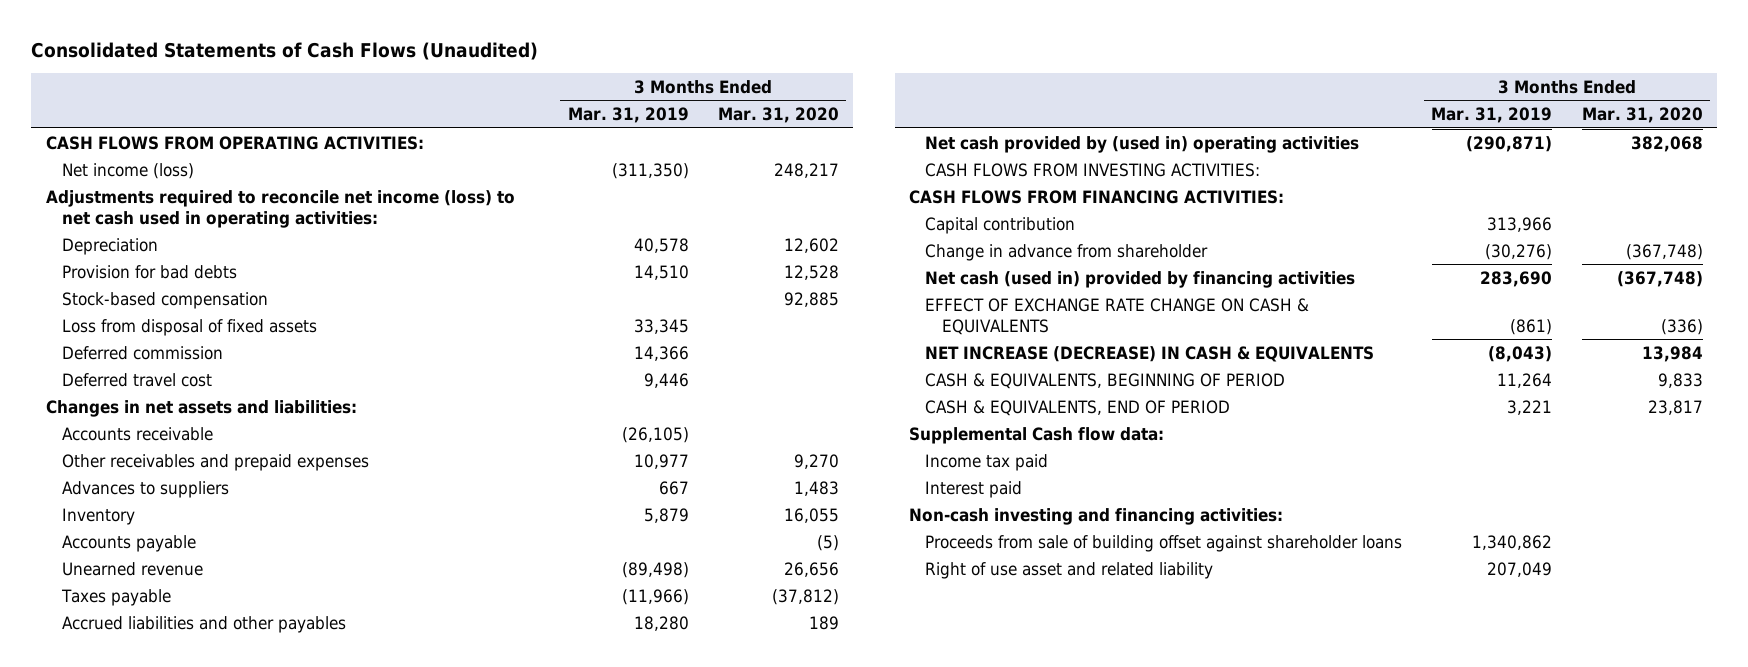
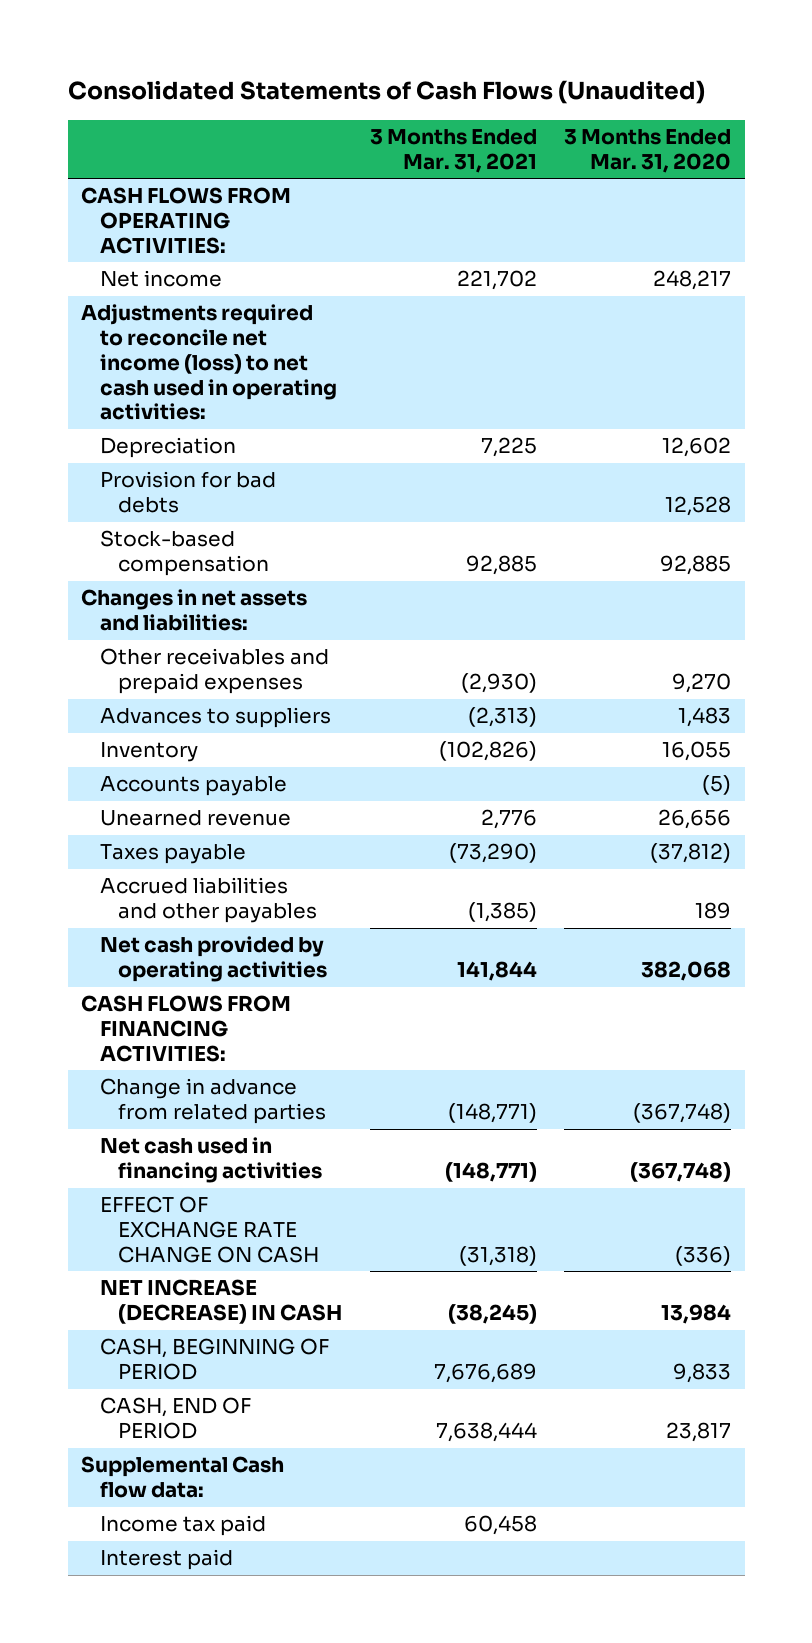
[567,107,689,124] Mar. 31, 2019 -> none
none -> [369,128,537,173] 3 Months Ended Mar. 31, 2021
[61,162,194,179] Net income (loss) -> [99,270,222,288] Net income
[61,318,317,336] Loss from disposal of fixed assets -> none
[61,345,223,360] Deferred commission -> none
[61,372,212,387] Deferred travel cost -> none
[61,426,213,441] Accounts receivable -> none
[925,162,1261,177] CASH FLOWS FROM INVESTING ACTIVITIES: -> none
[925,135,1360,153] Net cash provided by (used in) operating activities -> [99,936,328,983] Net cash provided by operating activities
[925,216,1076,234] Capital contribution -> none
[925,243,1209,261] Change in advance from shareholder -> [99,1078,327,1125] Change in advance from related parties
[925,270,1356,288] Net cash (used in) provided by financing activities -> [99,1137,323,1184] Net cash used in financing activities
[925,297,1310,335] EFFECT OF EXCHANGE RATE CHANGE ON CASH & EQUIVALENTS -> [99,1196,320,1263] EFFECT OF EXCHANGE RATE CHANGE ON CASH
[925,345,1375,362] NET INCREASE (DECREASE) IN CASH & EQUIVALENTS -> [99,1279,343,1325] NET INCREASE (DECREASE) IN CASH
[925,372,1286,389] CASH & EQUIVALENTS, BEGINNING OF PERIOD -> [99,1338,329,1381] CASH, BEGINNING OF PERIOD
[925,399,1231,416] CASH & EQUIVALENTS, END OF PERIOD -> [99,1397,251,1440] CASH, END OF PERIOD
[909,507,1284,525] Non-cash investing and financing activities: -> none
[925,534,1403,552] Proceeds from sale of building offset against shareholder loans -> none
[925,561,1214,579] Right of use asset and related liability -> none

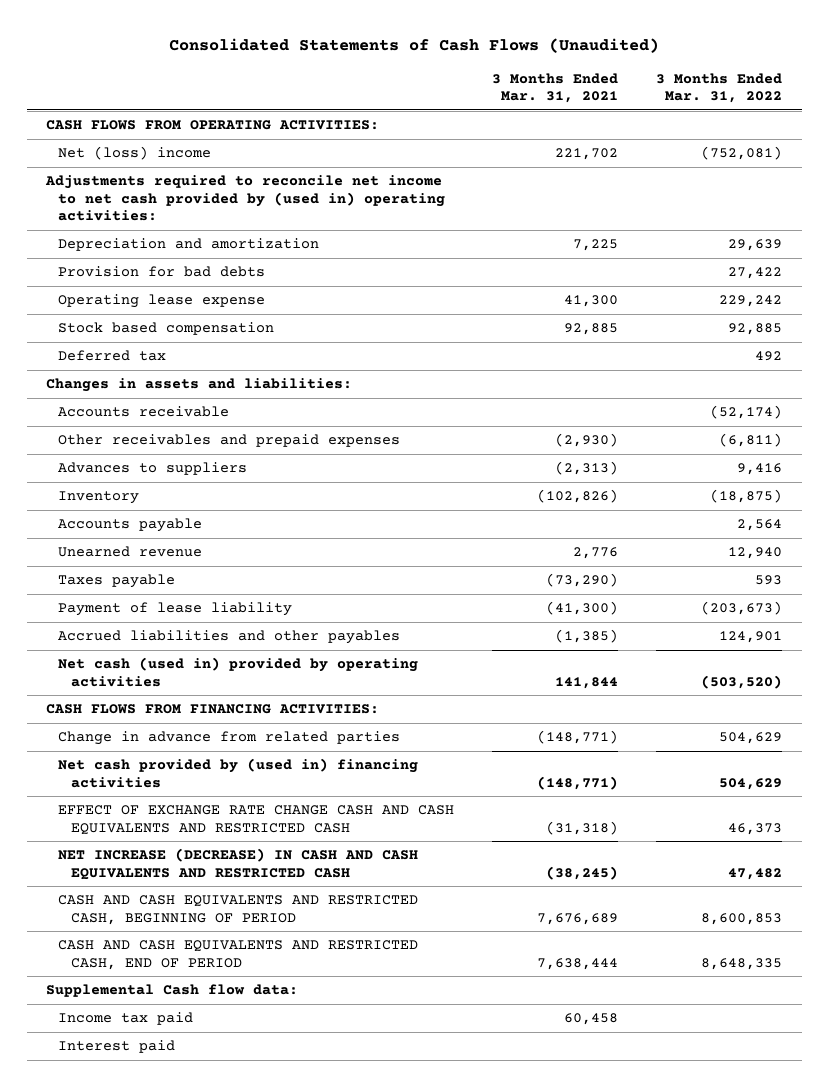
[564,128,732,173] 3 Months Ended Mar. 31, 2020 -> none
none -> [656,72,783,104] 3 Months Ended Mar. 31, 2022
[99,270,222,288] Net income -> [58,146,212,161] Net (loss) income
[81,304,337,421] Adjustments required to reconcile net income (loss) to net cash used in operating activities: -> [44,175,446,222] Adjustments required to reconcile net income to net cash provided by (used in) operating activities:
[99,437,236,459] Depreciation -> [58,238,320,252] Depreciation and amortization
none -> [58,294,266,309] Operating lease expense
[99,530,270,577] Stock-based compensation -> [58,322,275,336] Stock based compensation
none -> [58,350,167,362] Deferred tax
[81,589,308,632] Changes in net assets and liabilities: -> [45,378,352,393] Changes in assets and liabilities:
none -> [58,406,230,418] Accounts receivable
none -> [58,602,293,617] Payment of lease liability
[99,936,328,983] Net cash provided by operating activities -> [58,657,419,687] Net cash (used in) provided by operating activities
[99,1137,323,1184] Net cash used in financing activities -> [58,758,419,788] Net cash provided by (used in) financing activities
[99,1196,320,1263] EFFECT OF EXCHANGE RATE CHANGE ON CASH -> [58,805,455,835] EFFECT OF EXCHANGE RATE CHANGE CASH AND CASH EQUIVALENTS AND RESTRICTED CASH
[99,1279,343,1325] NET INCREASE (DECREASE) IN CASH -> [58,848,419,880] NET INCREASE (DECREASE) IN CASH AND CASH EQUIVALENTS AND RESTRICTED CASH
[99,1338,329,1381] CASH, BEGINNING OF PERIOD -> [58,895,419,925] CASH AND CASH EQUIVALENTS AND RESTRICTED CASH, BEGINNING OF PERIOD
[99,1397,251,1440] CASH, END OF PERIOD -> [58,940,419,970] CASH AND CASH EQUIVALENTS AND RESTRICTED CASH, END OF PERIOD

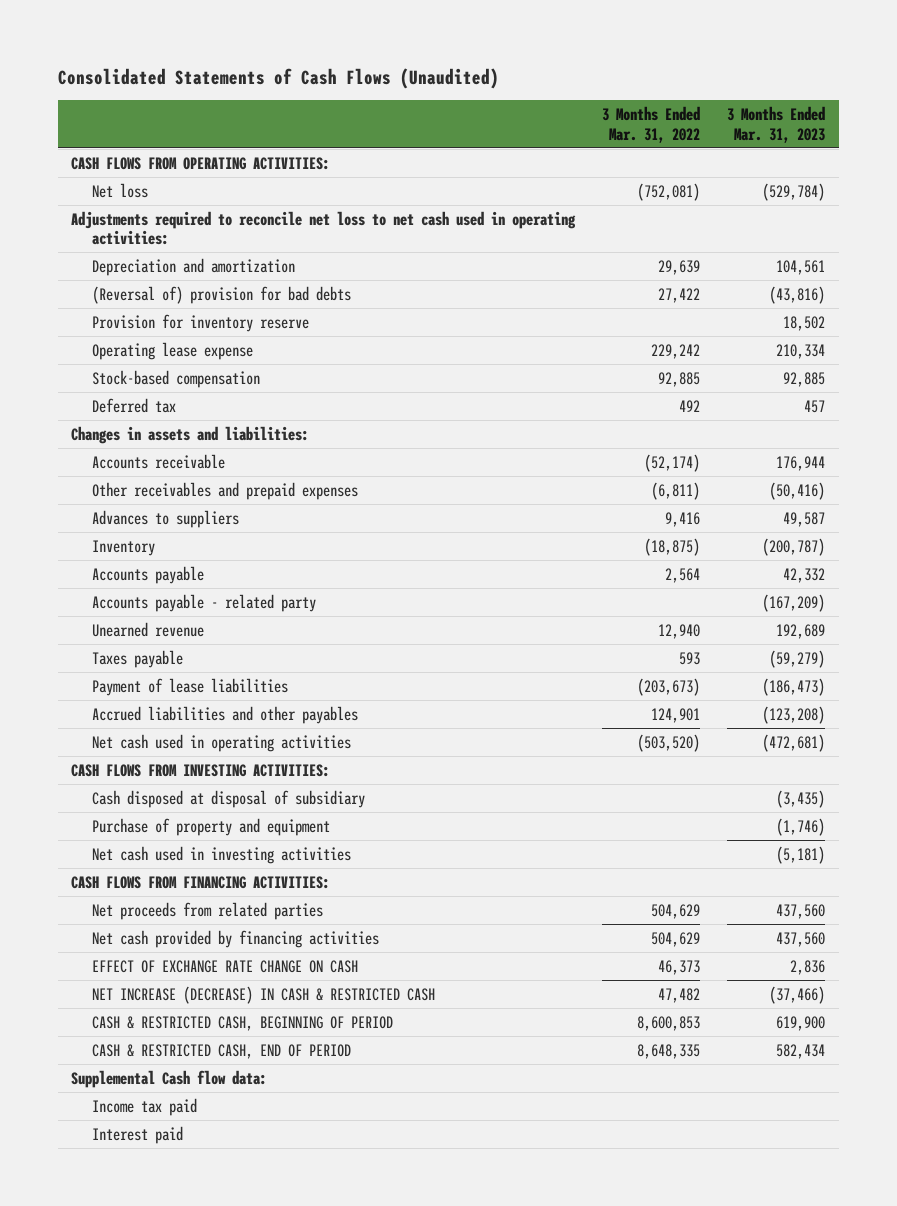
[492,72,619,104] 3 Months Ended Mar. 31, 2021 -> none
none -> [727,106,826,143] 3 Months Ended Mar. 31, 2023
[58,146,212,161] Net (loss) income -> [91,182,148,198] Net loss
[44,175,446,222] Adjustments required to reconcile net income to net cash provided by (used in) operating activities: -> [71,210,577,246] Adjustments required to reconcile net loss to net cash used in operating activities:
[58,266,266,278] Provision for bad debts -> [91,285,351,304] (Reversal of) provision for bad debts
none -> [91,313,309,332] Provision for inventory reserve
[58,322,275,336] Stock based compensation -> [91,369,260,388] Stock-based compensation
none -> [91,593,316,612] Accounts payable - related party
[58,602,293,617] Payment of lease liability -> [91,677,288,696] Payment of lease liabilities
[58,657,419,687] Net cash (used in) provided by operating activities -> [91,733,351,752] Net cash used in operating activities
none -> [71,763,331,777] CASH FLOWS FROM INVESTING ACTIVITIES:
none -> [91,789,365,808] Cash disposed at disposal of subsidiary
none -> [91,817,330,836] Purchase of property and equipment
none -> [91,845,351,864] Net cash used in investing activities
[58,731,401,746] Change in advance from related parties -> [91,901,323,920] Net proceeds from related parties
[58,758,419,788] Net cash provided by (used in) financing activities -> [91,929,379,948] Net cash provided by financing activities
[58,805,455,835] EFFECT OF EXCHANGE RATE CHANGE CASH AND CASH EQUIVALENTS AND RESTRICTED CASH -> [91,959,358,973] EFFECT OF EXCHANGE RATE CHANGE ON CASH
[58,848,419,880] NET INCREASE (DECREASE) IN CASH AND CASH EQUIVALENTS AND RESTRICTED CASH -> [91,985,435,1004] NET INCREASE (DECREASE) IN CASH & RESTRICTED CASH
[58,895,419,925] CASH AND CASH EQUIVALENTS AND RESTRICTED CASH, BEGINNING OF PERIOD -> [91,1015,393,1031] CASH & RESTRICTED CASH, BEGINNING OF PERIOD
[58,940,419,970] CASH AND CASH EQUIVALENTS AND RESTRICTED CASH, END OF PERIOD -> [91,1043,351,1059] CASH & RESTRICTED CASH, END OF PERIOD

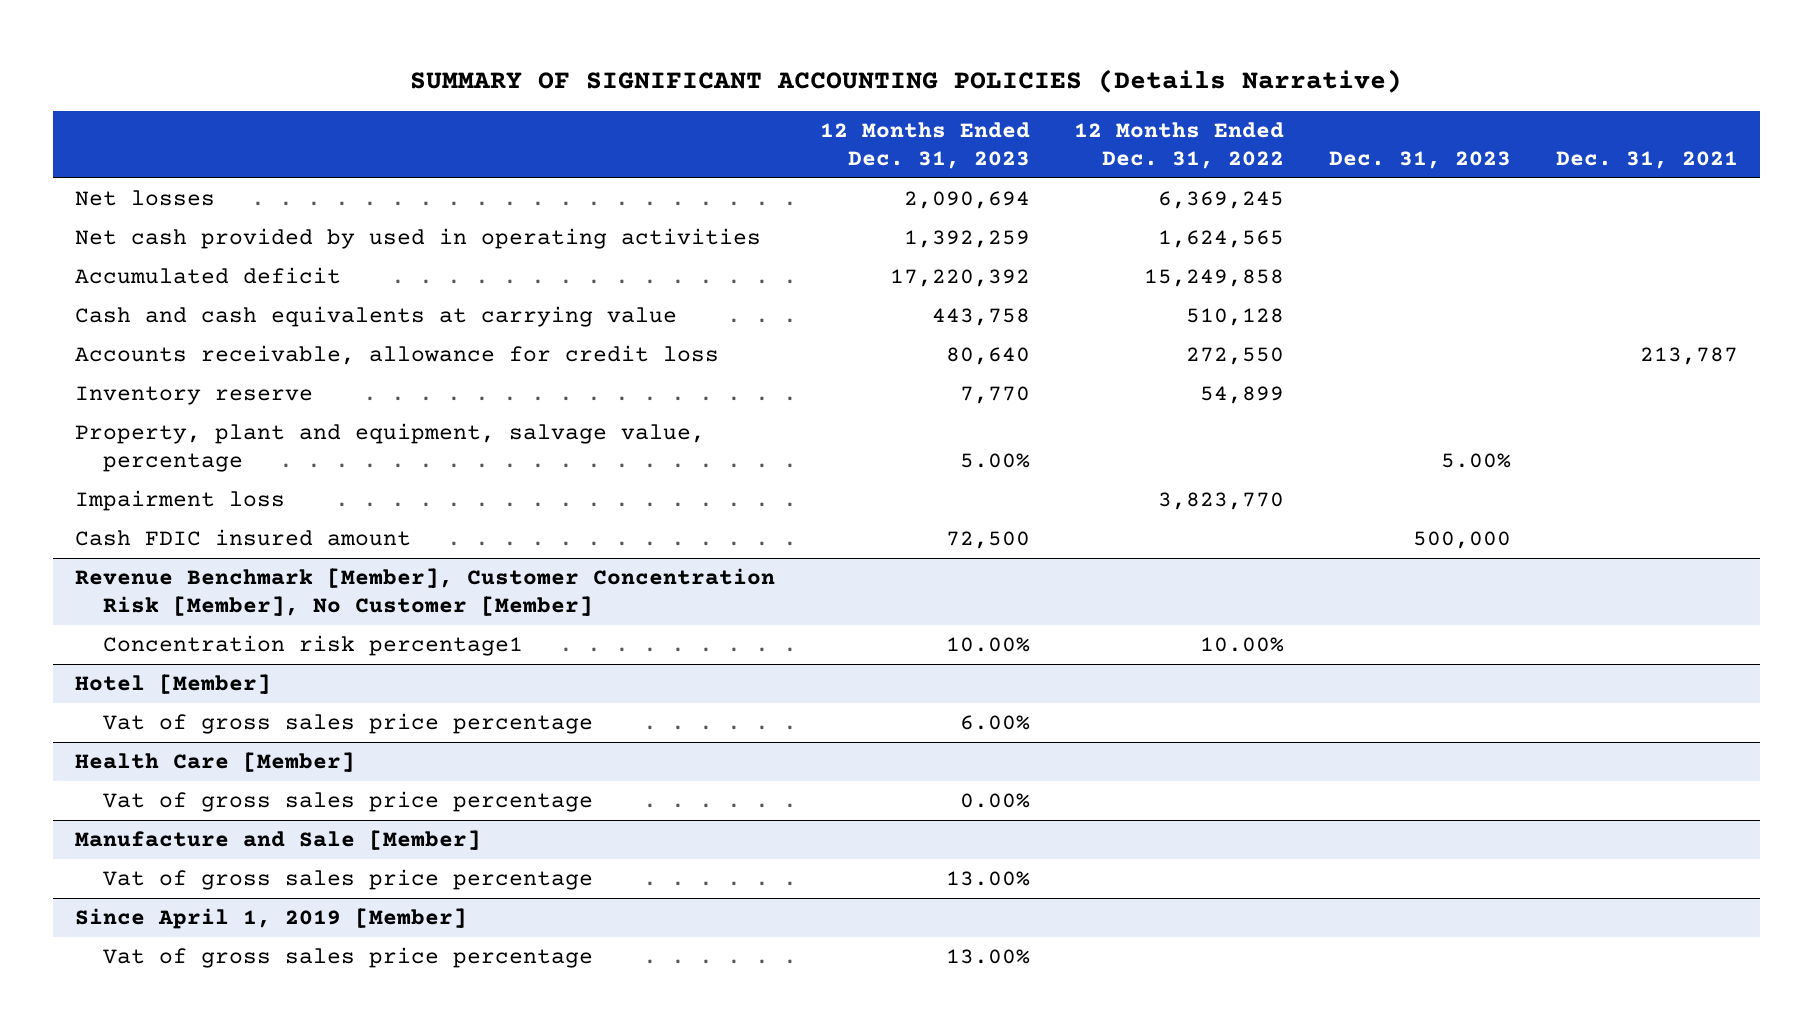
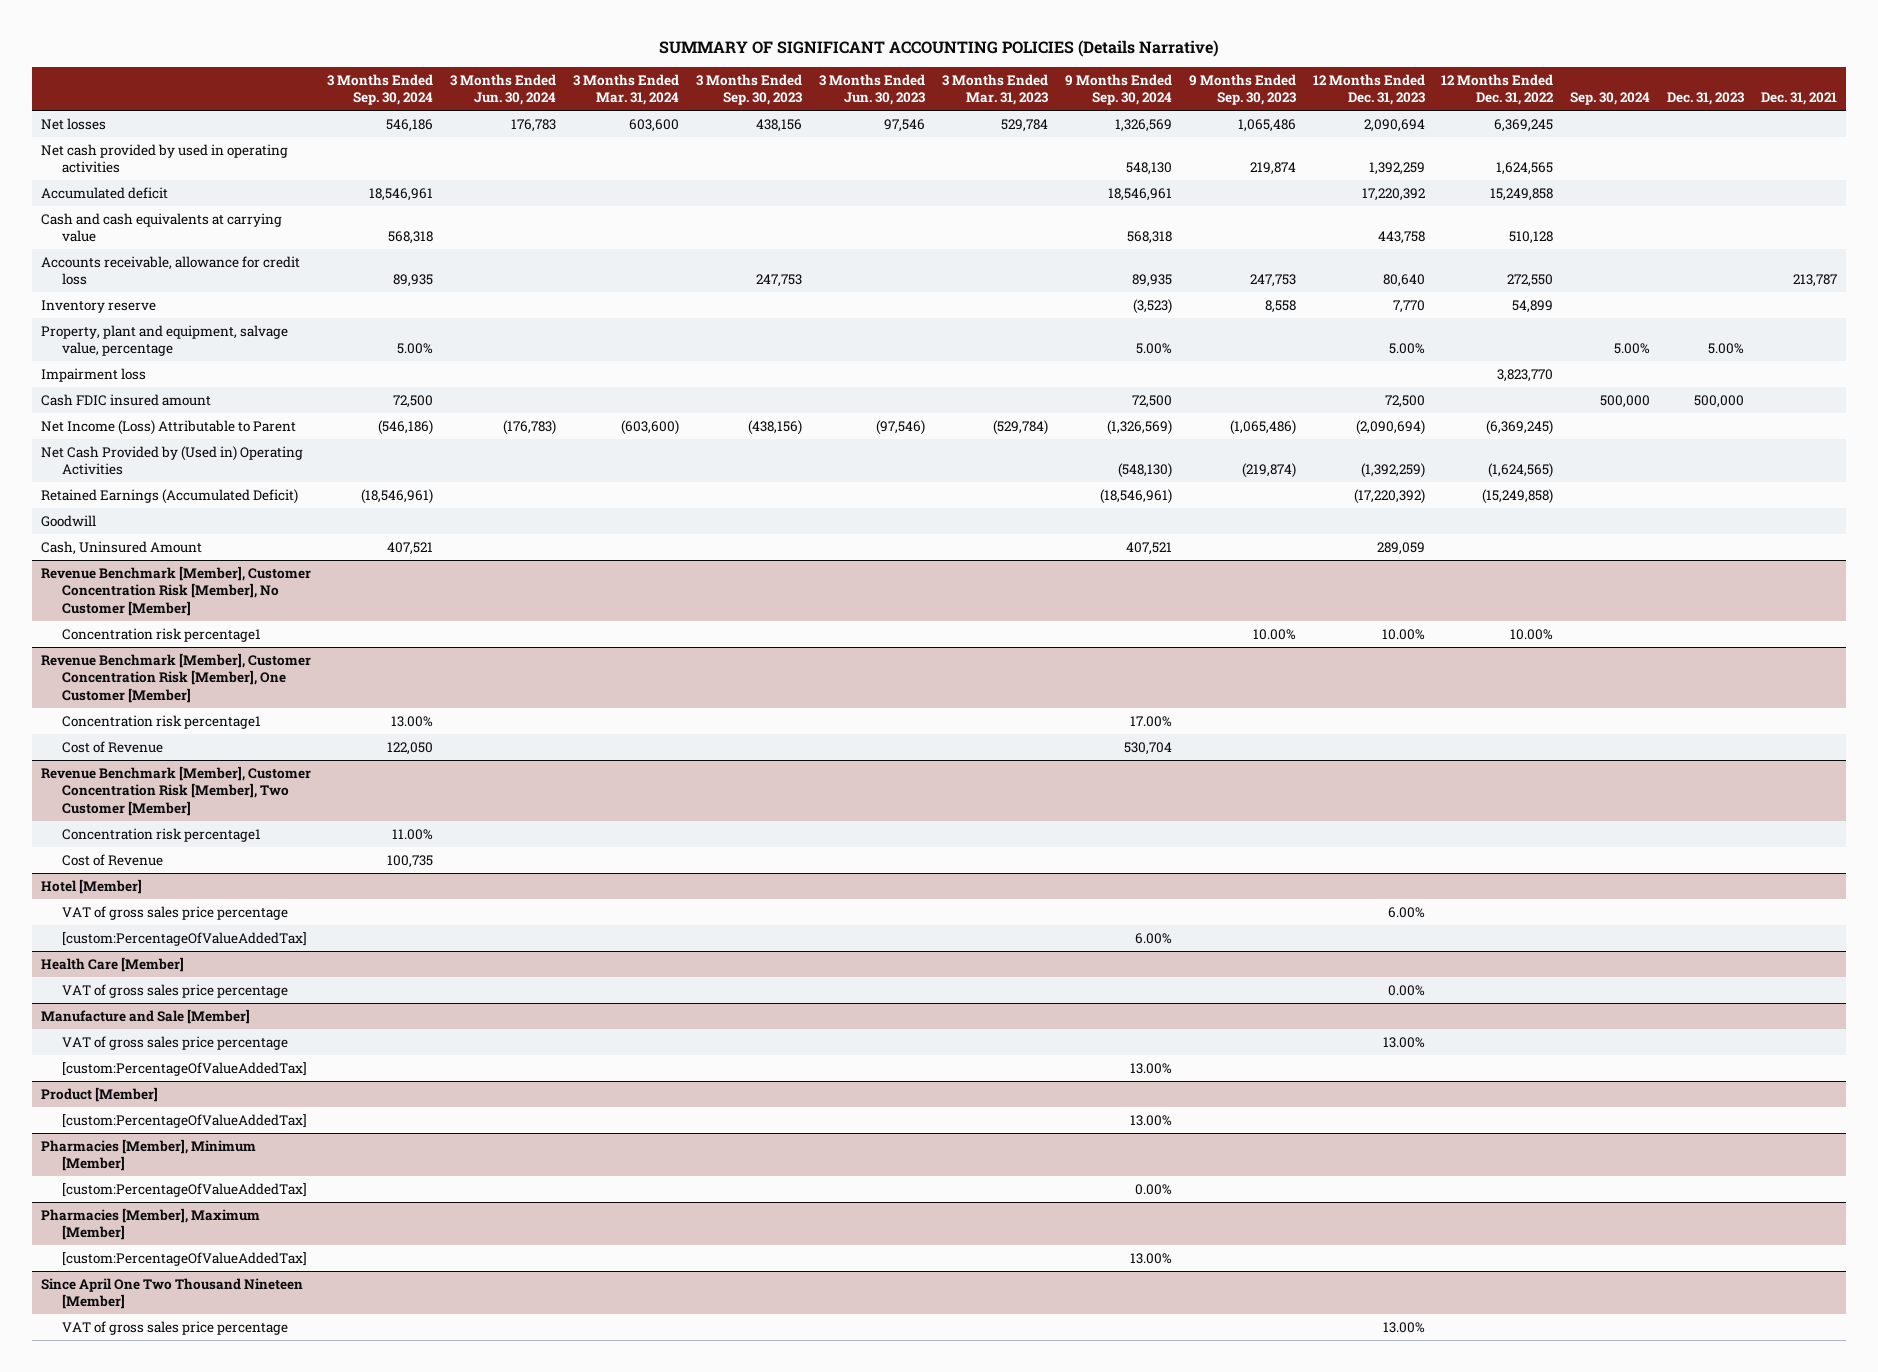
none -> [327,73,434,106] 3 Months Ended Sep. 30, 2024
none -> [450,73,557,106] 3 Months Ended Jun. 30, 2024
none -> [573,73,680,106] 3 Months Ended Mar. 31, 2024
none -> [696,73,803,106] 3 Months Ended Sep. 30, 2023
none -> [819,73,926,106] 3 Months Ended Jun. 30, 2023
none -> [941,73,1048,106] 3 Months Ended Mar. 31, 2023
none -> [1064,73,1172,106] 9 Months Ended Sep. 30, 2024
none -> [1188,73,1296,106] 9 Months Ended Sep. 30, 2023
none -> [1570,92,1651,106] Sep. 30, 2024
none -> [40,419,296,435] Net Income (Loss) Attributable to Parent
none -> [40,445,303,476] Net Cash Provided by (Used in) Operating Activities
none -> [40,488,298,504] Retained Earnings (Accumulated Deficit)
none -> [40,514,96,527] Goodwill
none -> [40,540,202,555] Cash, Uninsured Amount
none -> [40,652,311,703] Revenue Benchmark [Member], Customer Concentration Risk [Member], One Customer [Member]
none -> [62,714,262,729] Concentration risk percentage1
none -> [62,740,164,753] Cost of Revenue
none -> [40,765,311,816] Revenue Benchmark [Member], Customer Concentration Risk [Member], Two Customer [Member]
none -> [62,827,262,842] Concentration risk percentage1
none -> [62,853,164,866] Cost of Revenue
[102,713,593,735] Vat of gross sales price percentage -> [62,905,289,920] VAT of gross sales price percentage
none -> [62,931,308,946] [custom:PercentageOfValueAddedTax]
[102,791,593,813] Vat of gross sales price percentage -> [62,983,289,998] VAT of gross sales price percentage
[102,869,593,891] Vat of gross sales price percentage -> [62,1035,289,1050] VAT of gross sales price percentage
none -> [62,1061,308,1076] [custom:PercentageOfValueAddedTax]
none -> [40,1086,158,1102] Product [Member]
none -> [62,1113,308,1128] [custom:PercentageOfValueAddedTax]
none -> [40,1138,256,1172] Pharmacies [Member], Minimum [Member]
none -> [62,1182,308,1197] [custom:PercentageOfValueAddedTax]
none -> [40,1207,260,1241] Pharmacies [Member], Maximum [Member]
none -> [62,1251,308,1266] [custom:PercentageOfValueAddedTax]
[75,908,468,930] Since April 1, 2019 [Member] -> [40,1277,303,1310] Since April One Two Thousand Nineteen [Member]
[102,947,593,969] Vat of gross sales price percentage -> [62,1320,289,1335] VAT of gross sales price percentage

